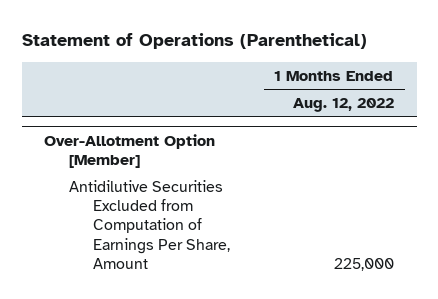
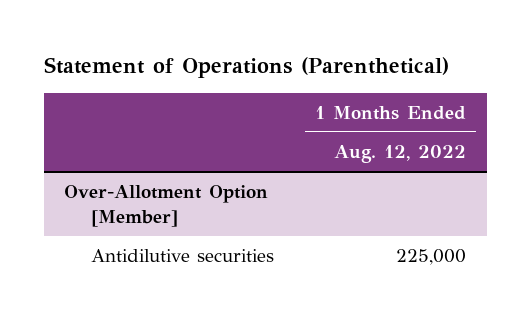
[68,179,230,269] Antidilutive Securities Excluded from Computation of Earnings Per Share, Amount -> [91,249,275,263] Antidilutive securities

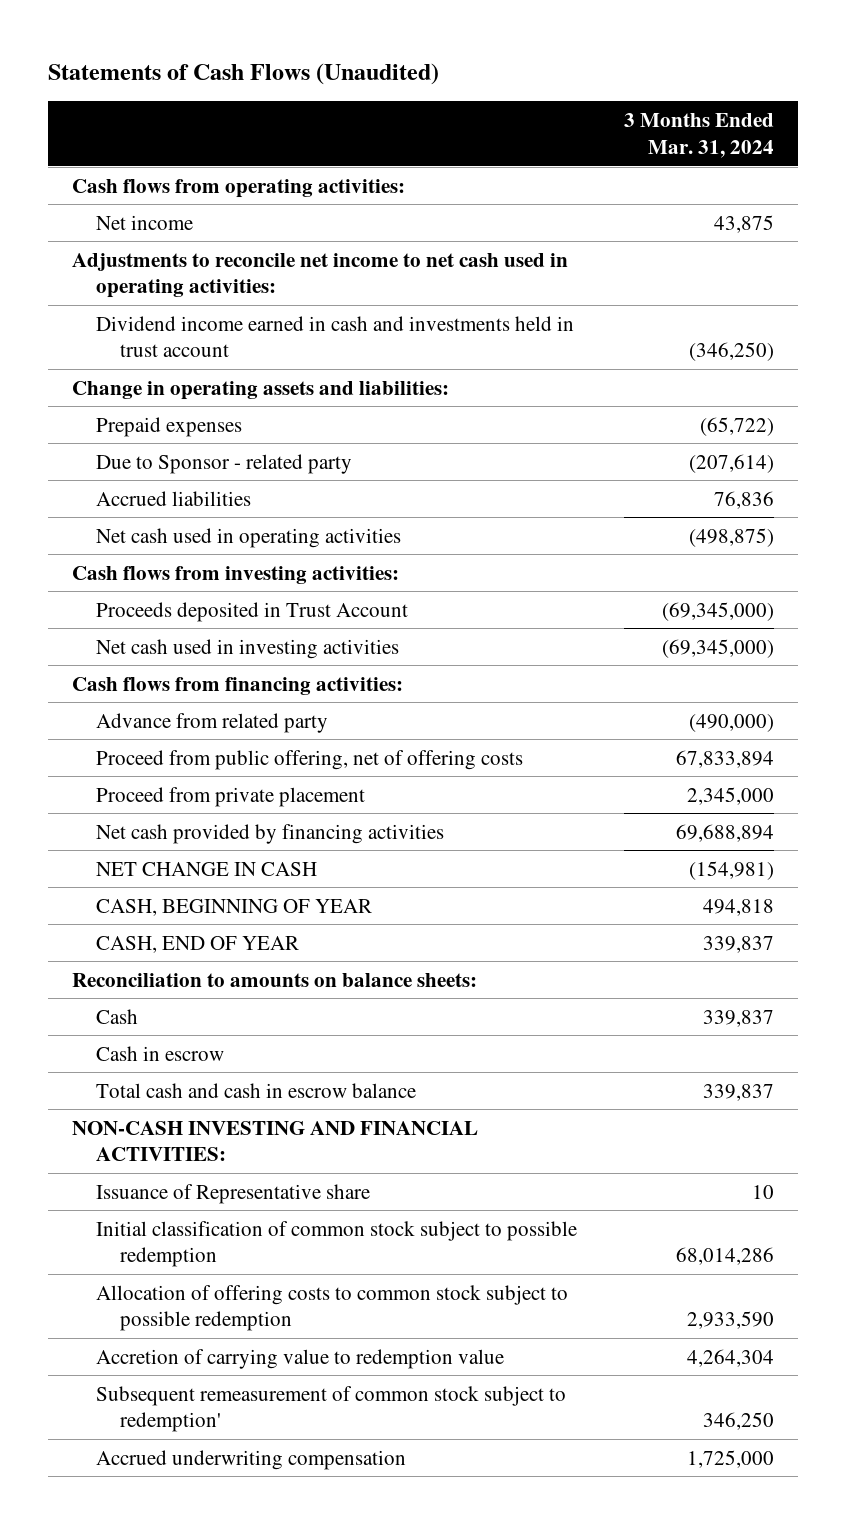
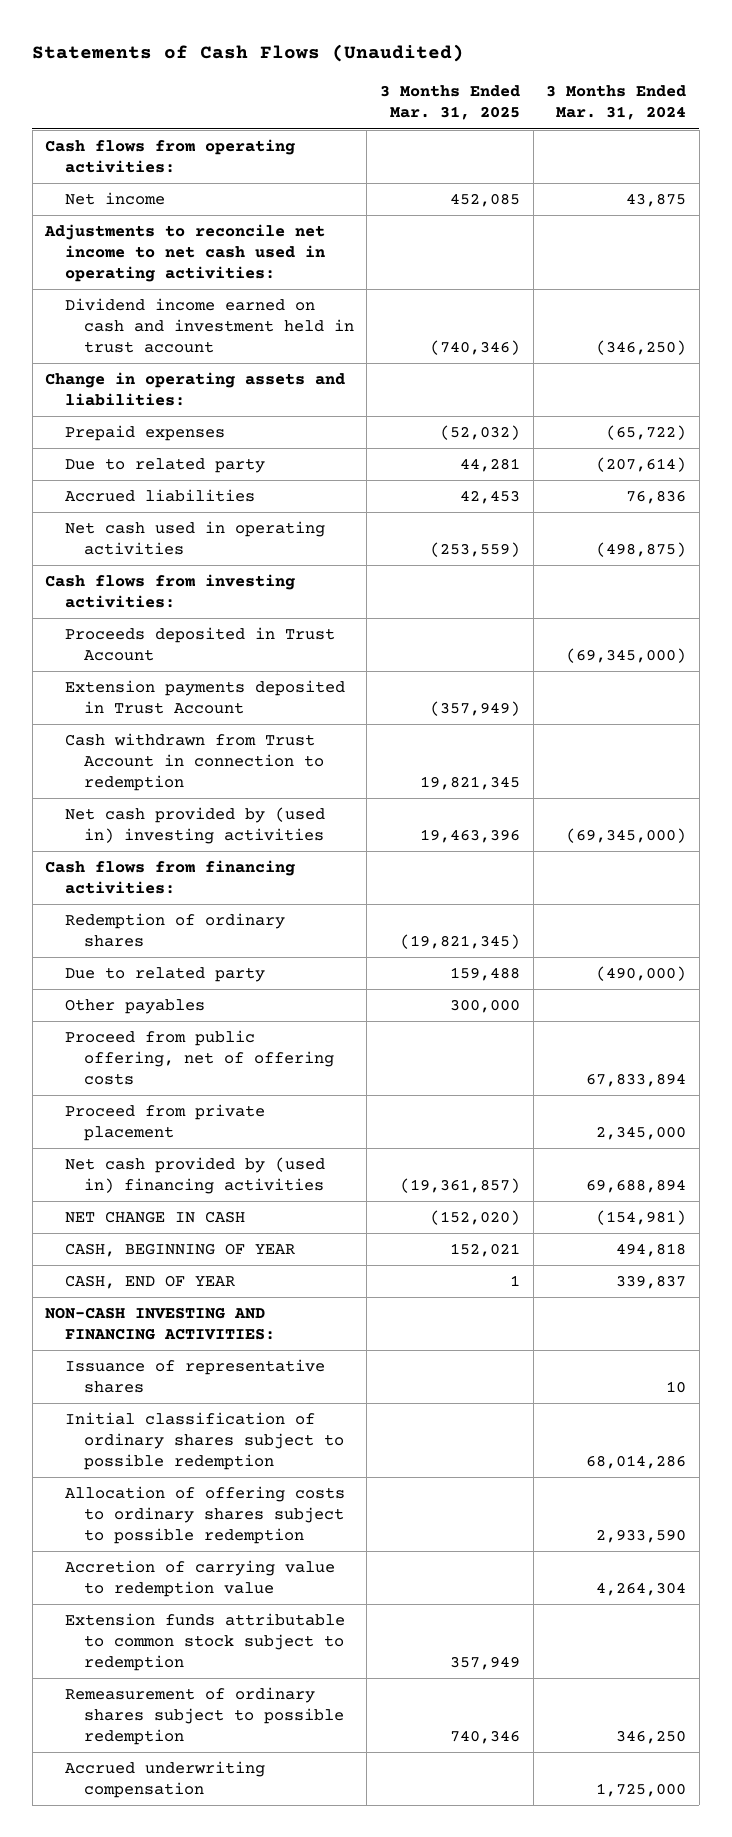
none -> [380,85,521,121] 3 Months Ended Mar. 31, 2025
[95,315,574,358] Dividend income earned in cash and investments held in trust account -> [64,298,354,354] Dividend income earned on cash and investment held in trust account
[95,453,352,474] Due to Sponsor - related party -> [64,458,265,474] Due to related party
none -> [64,680,345,715] Extension payments deposited in Trust Account
none -> [64,733,324,792] Cash withdrawn from Trust Account in connection to redemption
[95,638,399,659] Net cash used in investing activities -> [64,807,325,845] Net cash provided by (used in) investing activities
none -> [64,913,285,948] Redemption of ordinary shares
[95,712,328,733] Advance from related party -> [64,967,265,983] Due to related party
none -> [64,999,205,1015] Other payables
[95,823,444,844] Net cash provided by financing activities -> [64,1157,325,1195] Net cash provided by (used in) financing activities
[71,972,477,987] Reconciliation to amounts on balance sheets: -> none
[95,1008,138,1024] Cash -> none
[95,1045,224,1061] Cash in escrow -> none
[95,1082,416,1098] Total cash and cash in escrow balance -> none
[71,1120,478,1162] NON-CASH INVESTING AND FINANCIAL ACTIVITIES: -> [45,1307,275,1341] NON-CASH INVESTING AND FINANCING ACTIVITIES:
[95,1183,370,1204] Issuance of Representative share -> [64,1359,325,1394] Issuance of representative shares
[95,1220,577,1268] Initial classification of common stock subject to possible redemption -> [64,1412,344,1471] Initial classification of ordinary shares subject to possible redemption
[95,1284,568,1332] Allocation of offering costs to common stock subject to possible redemption -> [64,1486,345,1545] Allocation of offering costs to ordinary shares subject to possible redemption
none -> [64,1613,345,1672] Extension funds attributable to common stock subject to redemption
[95,1385,566,1433] Subsequent remeasurement of common stock subject to redemption' -> [64,1687,344,1746] Remeasurement of ordinary shares subject to possible redemption

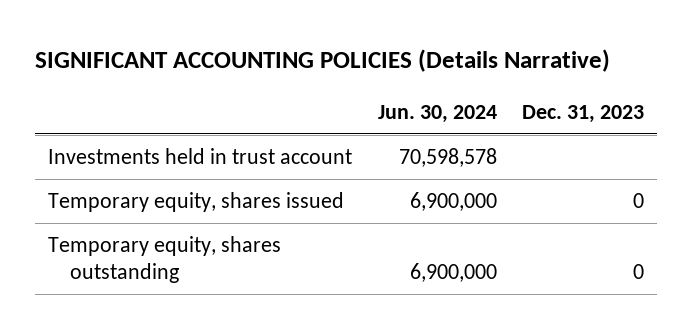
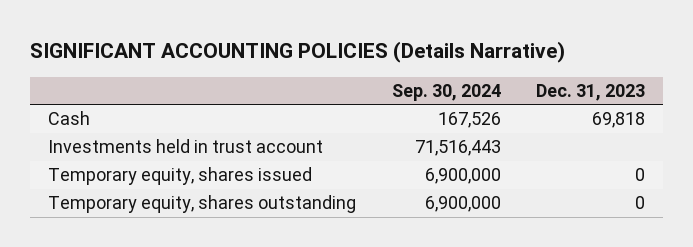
[377,104,497,123] Jun. 30, 2024 -> none
none -> [391,83,501,101] Sep. 30, 2024
none -> [47,111,90,126] Cash

